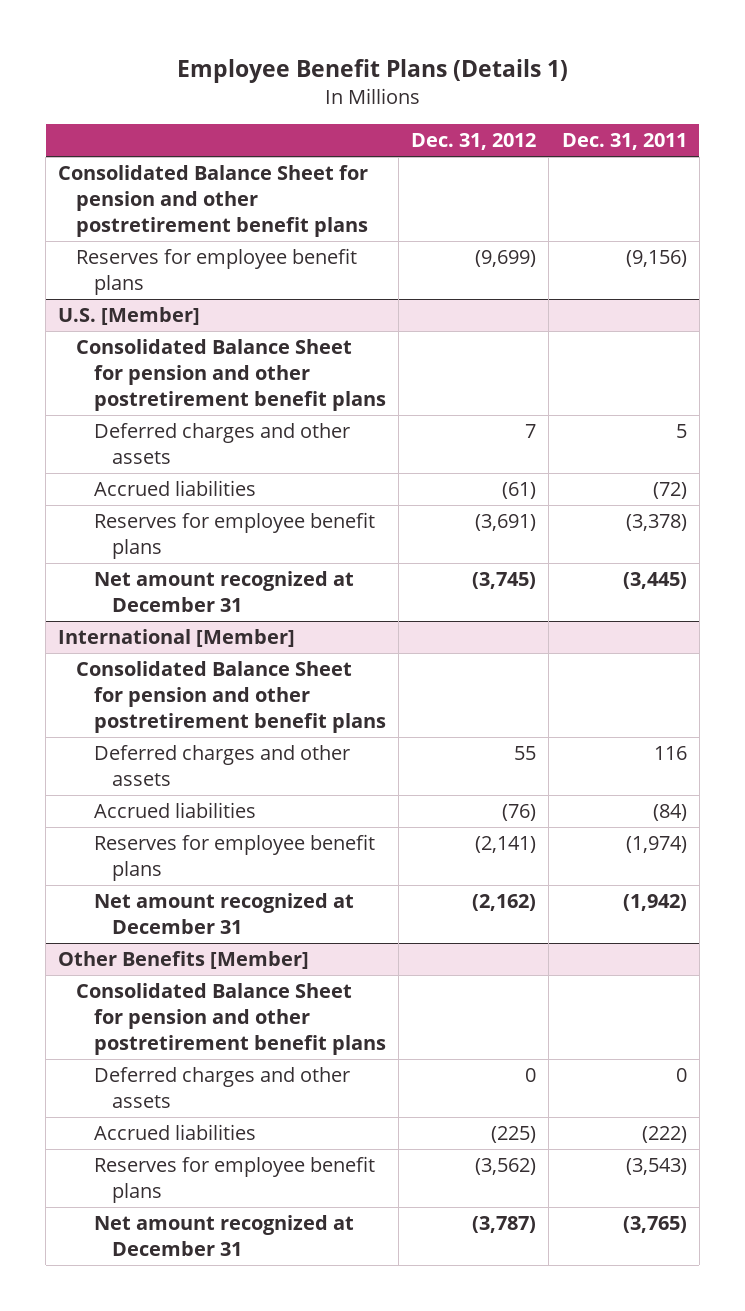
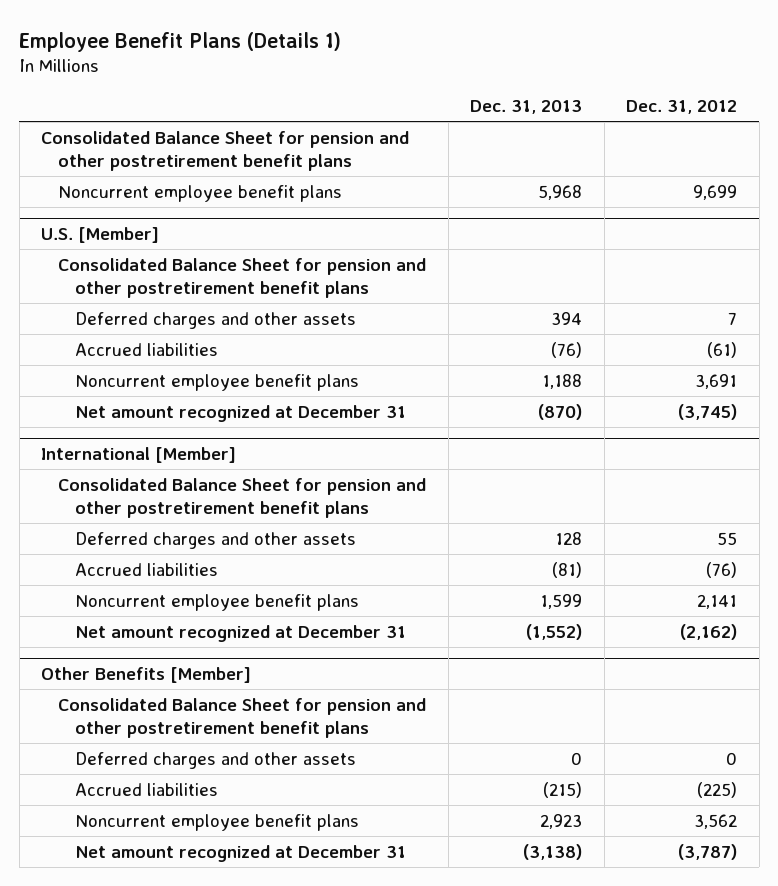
[561,133,687,151] Dec. 31, 2011 -> none
none -> [470,100,583,115] Dec. 31, 2013
[76,248,358,296] Reserves for employee benefit plans -> [58,184,343,202] Noncurrent employee benefit plans
[475,250,537,268] (9,699) -> [693,184,738,200] 9,699
[94,512,376,560] Reserves for employee benefit plans -> [75,373,360,391] Noncurrent employee benefit plans
[475,514,537,532] (3,691) -> [695,373,738,389] 3,691
[94,834,376,882] Reserves for employee benefit plans -> [75,593,360,611] Noncurrent employee benefit plans
[475,836,537,854] (2,141) -> [697,593,738,609] 2,141
[94,1156,376,1204] Reserves for employee benefit plans -> [75,813,360,831] Noncurrent employee benefit plans
[475,1158,537,1176] (3,562) -> [694,813,738,829] 3,562

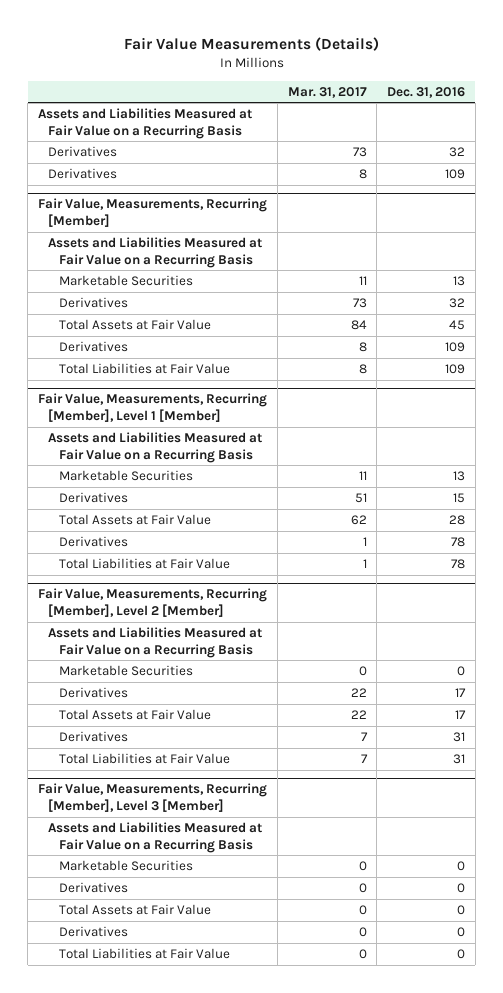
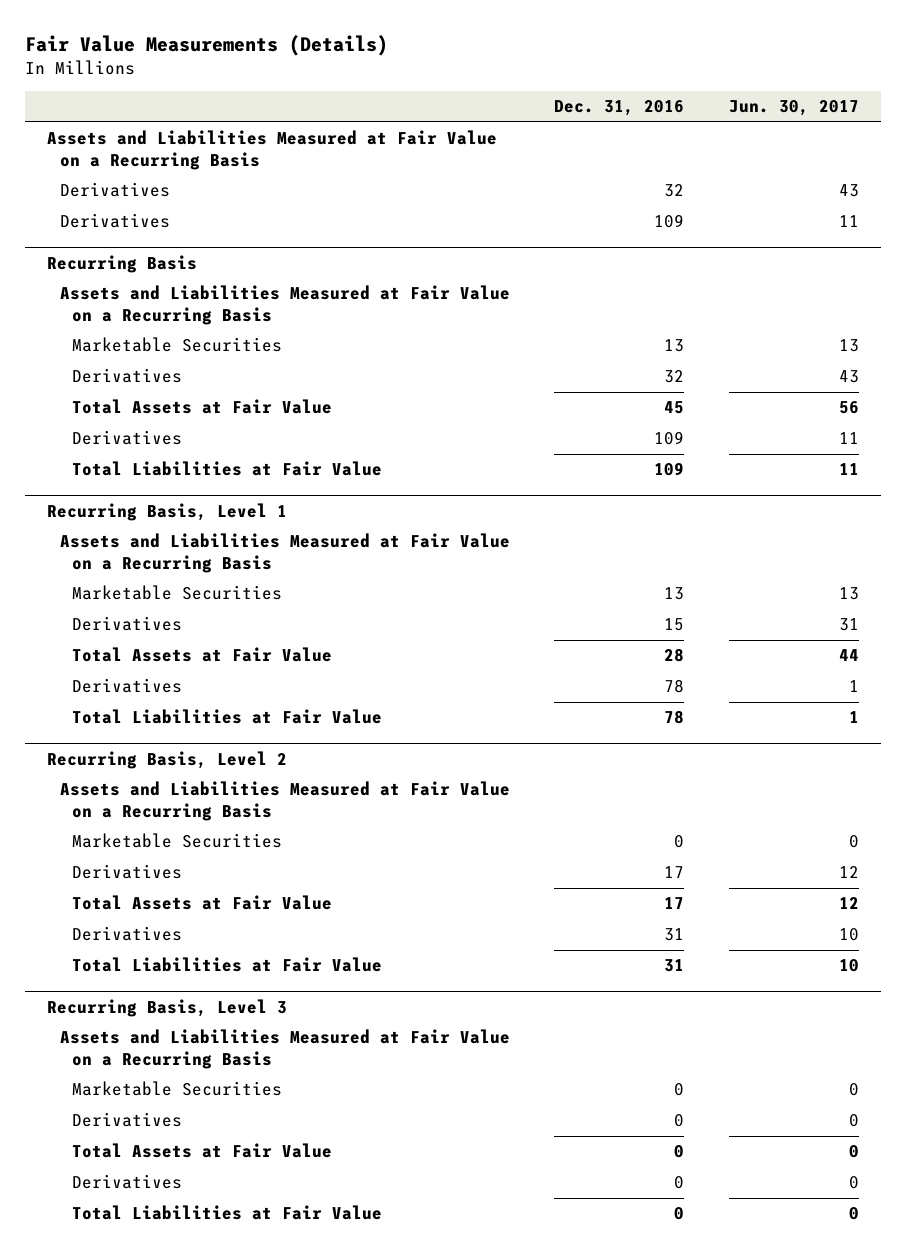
[287,86,367,98] Mar. 31, 2017 -> none
none -> [728,100,859,117] Jun. 30, 2017
[37,198,267,228] Fair Value, Measurements, Recurring [Member] -> [47,254,198,273] Recurring Basis
[37,393,267,423] Fair Value, Measurements, Recurring [Member], Level 1 [Member] -> none
none -> [47,502,288,521] Recurring Basis, Level 1
[37,588,267,618] Fair Value, Measurements, Recurring [Member], Level 2 [Member] -> none
none -> [47,750,288,769] Recurring Basis, Level 2
[37,783,267,813] Fair Value, Measurements, Recurring [Member], Level 3 [Member] -> none
none -> [47,998,288,1017] Recurring Basis, Level 3

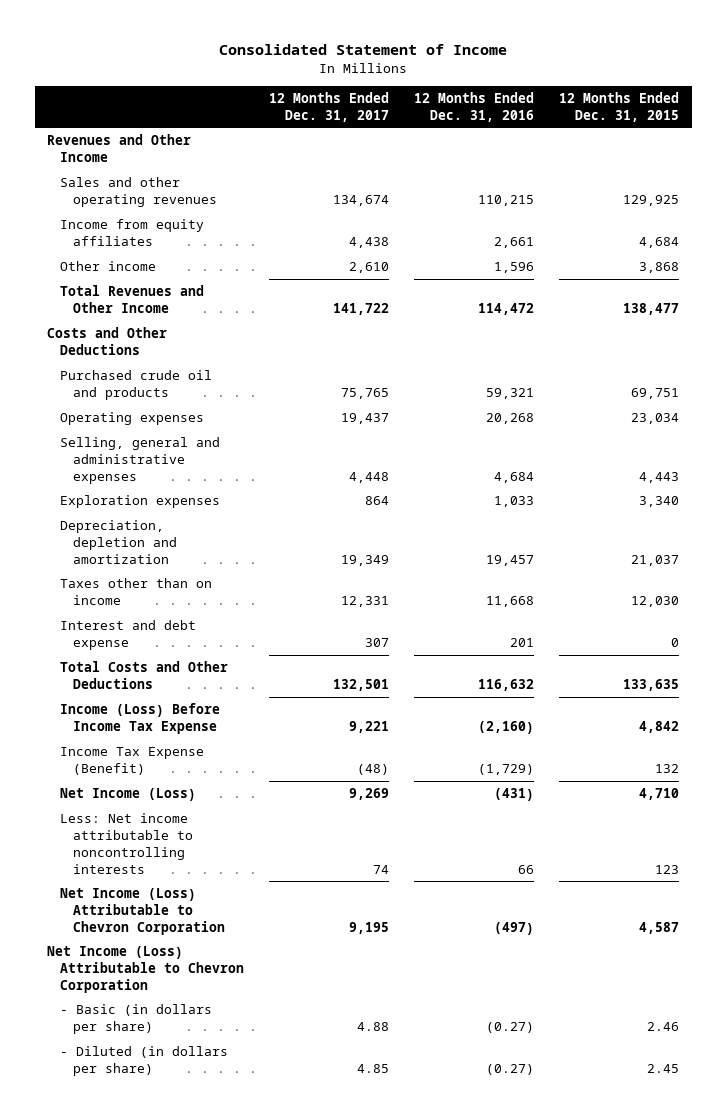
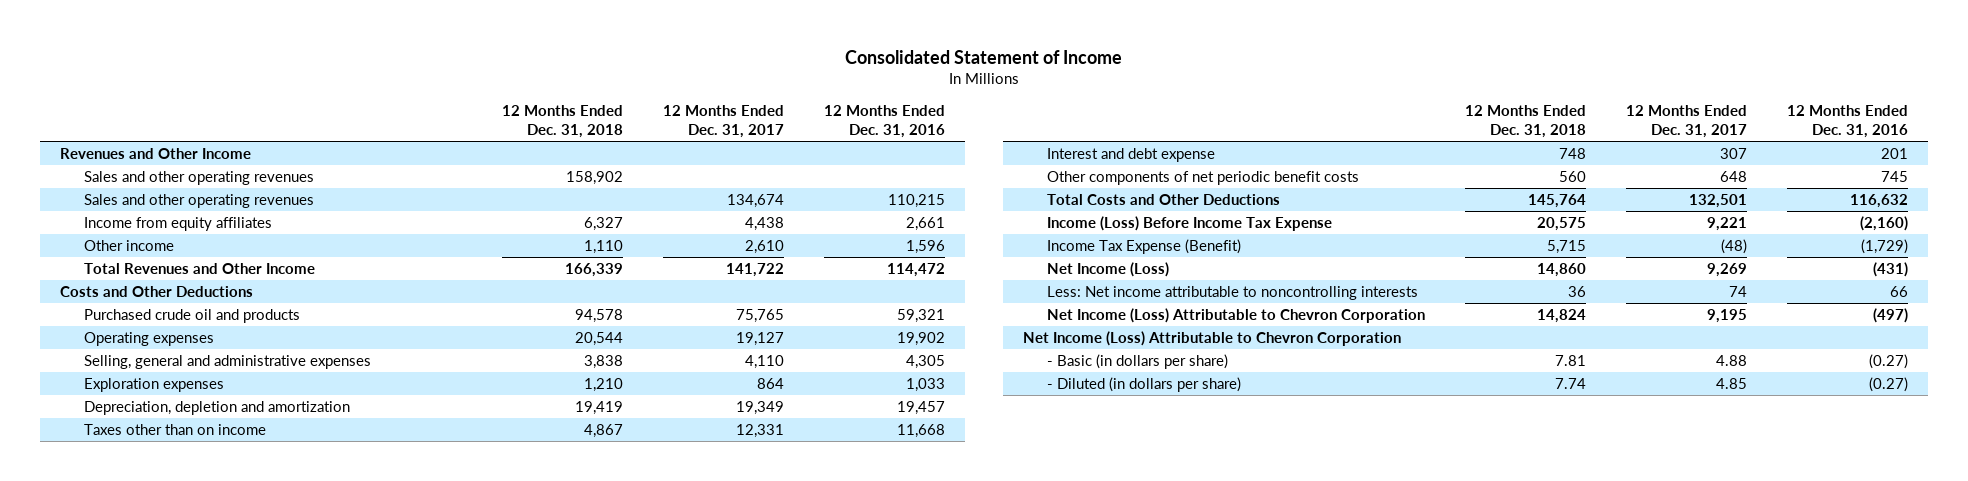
[559,92,680,122] 12 Months Ended Dec. 31, 2015 -> none
none -> [501,105,623,139] 12 Months Ended Dec. 31, 2018
none -> [83,170,314,185] Sales and other operating revenues
[341,413,390,425] 19,437 -> [735,331,784,346] 19,127
[486,413,535,425] 20,268 -> [896,331,945,346] 19,902
[349,471,390,483] 4,448 -> [744,354,784,369] 4,110
[494,471,535,483] 4,684 -> [905,354,945,369] 4,305
none -> [1046,170,1359,185] Other components of net periodic benefit costs

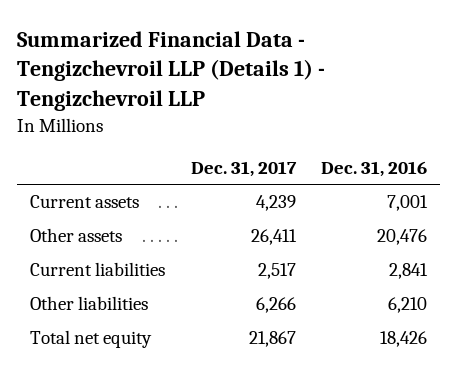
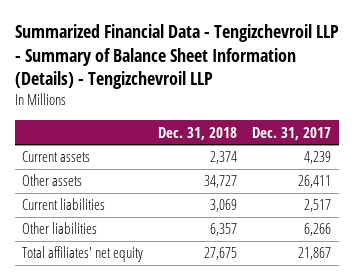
[17,30,326,111] Summarized Financial Data - Tengizchevroil LLP (Details 1) - Tengizchevroil LLP -> [14,24,339,89] Summarized Financial Data - Tengizchevroil LLP - Summary of Balance Sheet Information (Details) - Tengizchevroil LLP
[321,160,428,177] Dec. 31, 2016 -> none
none -> [158,126,238,140] Dec. 31, 2018
[30,330,153,349] Total net equity -> [22,246,144,263] Total affiliates' net equity

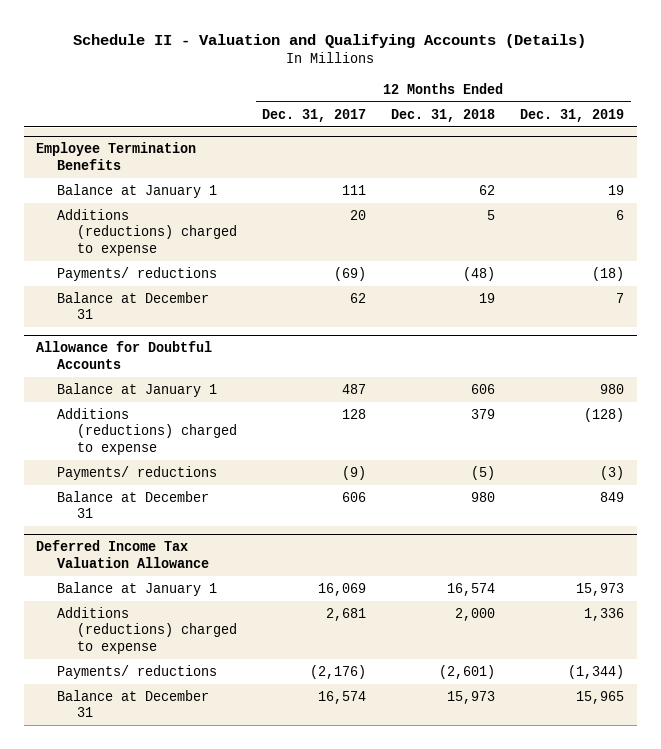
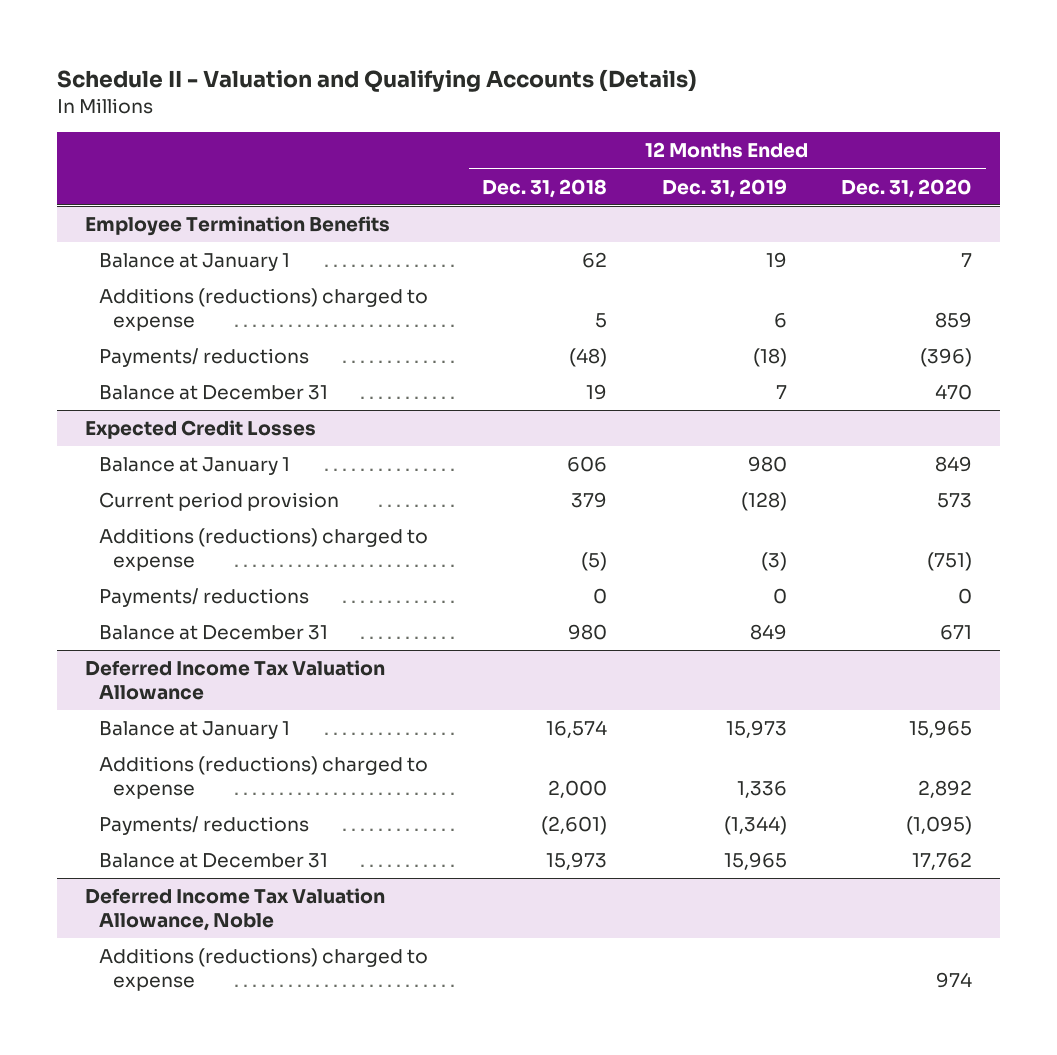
[262,108,367,122] Dec. 31, 2017 -> none
none -> [841,178,973,198] Dec. 31, 2020
[36,341,213,369] Allowance for Doubtful Accounts -> [84,420,316,440] Expected Credit Losses
none -> [98,492,339,512] Current period provision
[471,408,496,419] 379 -> [581,551,608,571] (5)
[584,407,625,422] (128) -> [760,551,787,571] (3)
[471,465,496,480] (5) -> [593,588,608,605] 0
[600,465,625,480] (3) -> [772,588,787,605] 0
none -> [84,888,385,931] Deferred Income Tax Valuation Allowance, Noble
none -> [98,948,428,991] Additions (reductions) charged to expense

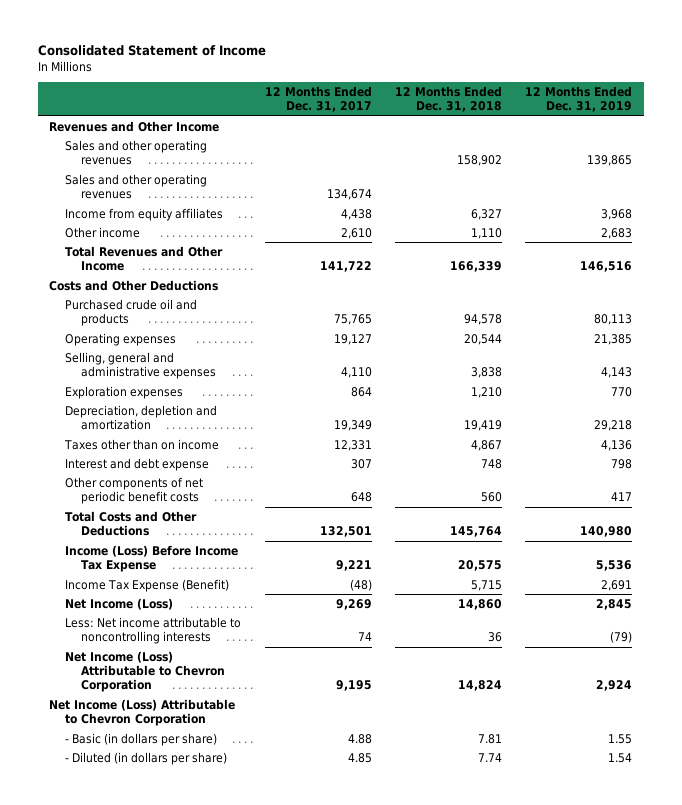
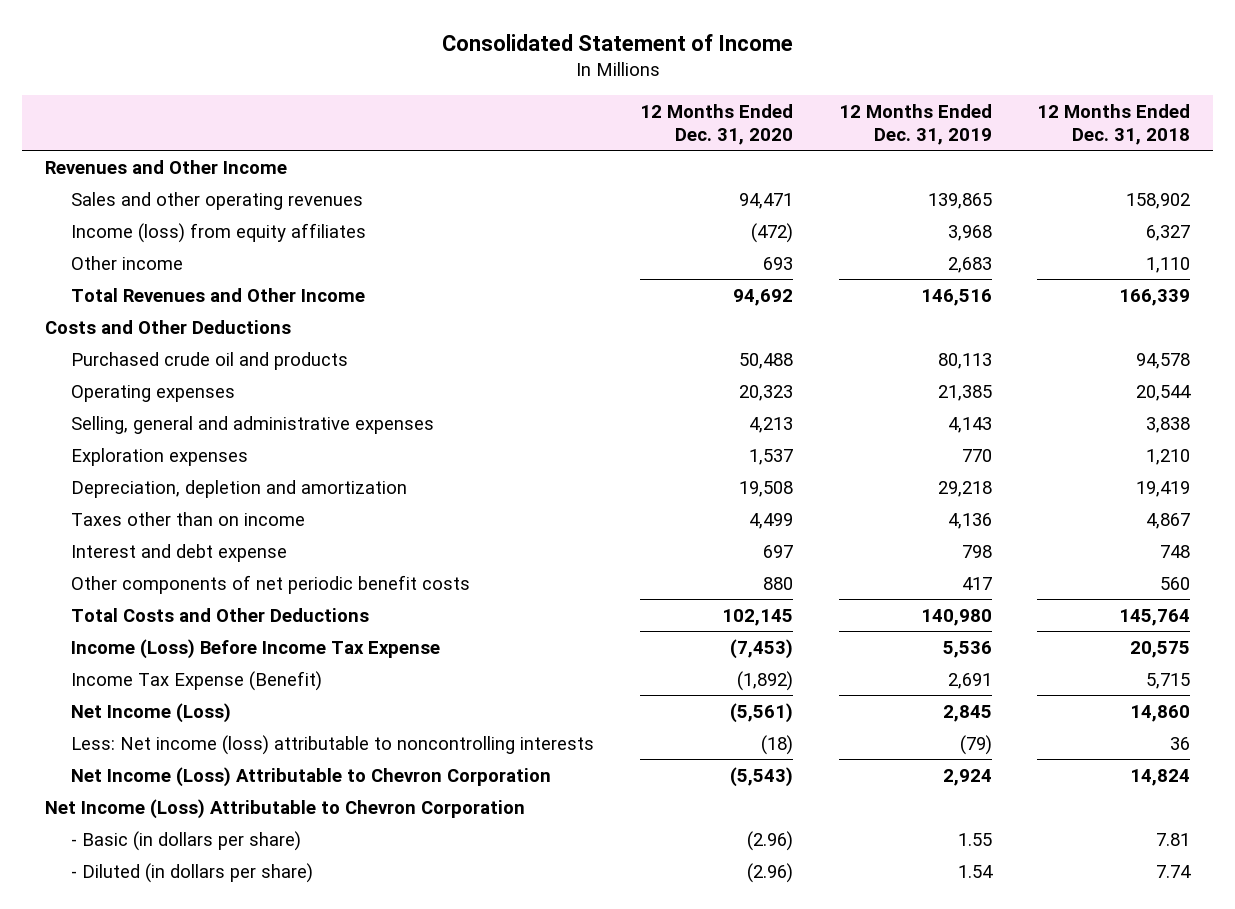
[264,85,372,113] 12 Months Ended Dec. 31, 2017 -> none
none -> [639,103,793,145] 12 Months Ended Dec. 31, 2020
[65,173,208,200] Sales and other operating revenues -> none
[65,207,224,221] Income from equity affiliates -> [71,222,367,243] Income (loss) from equity affiliates
[65,616,242,645] Less: Net income attributable to noncontrolling interests -> [71,734,595,755] Less: Net income (loss) attributable to noncontrolling interests

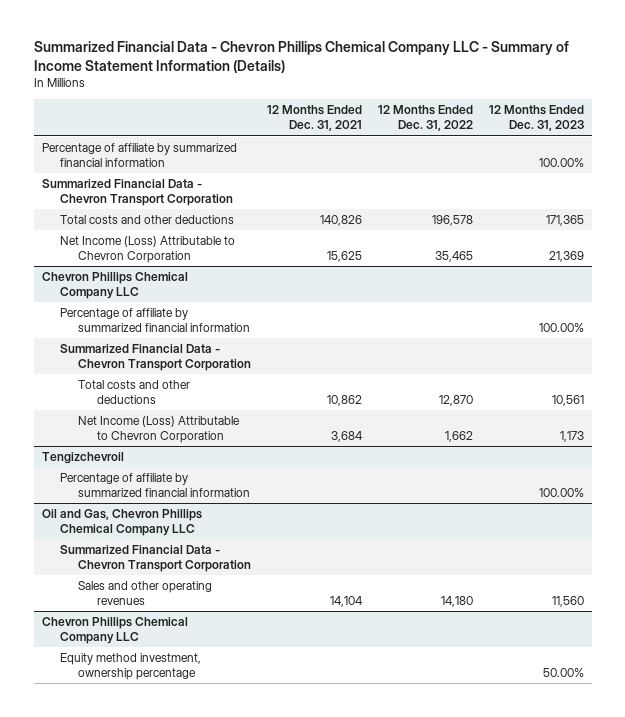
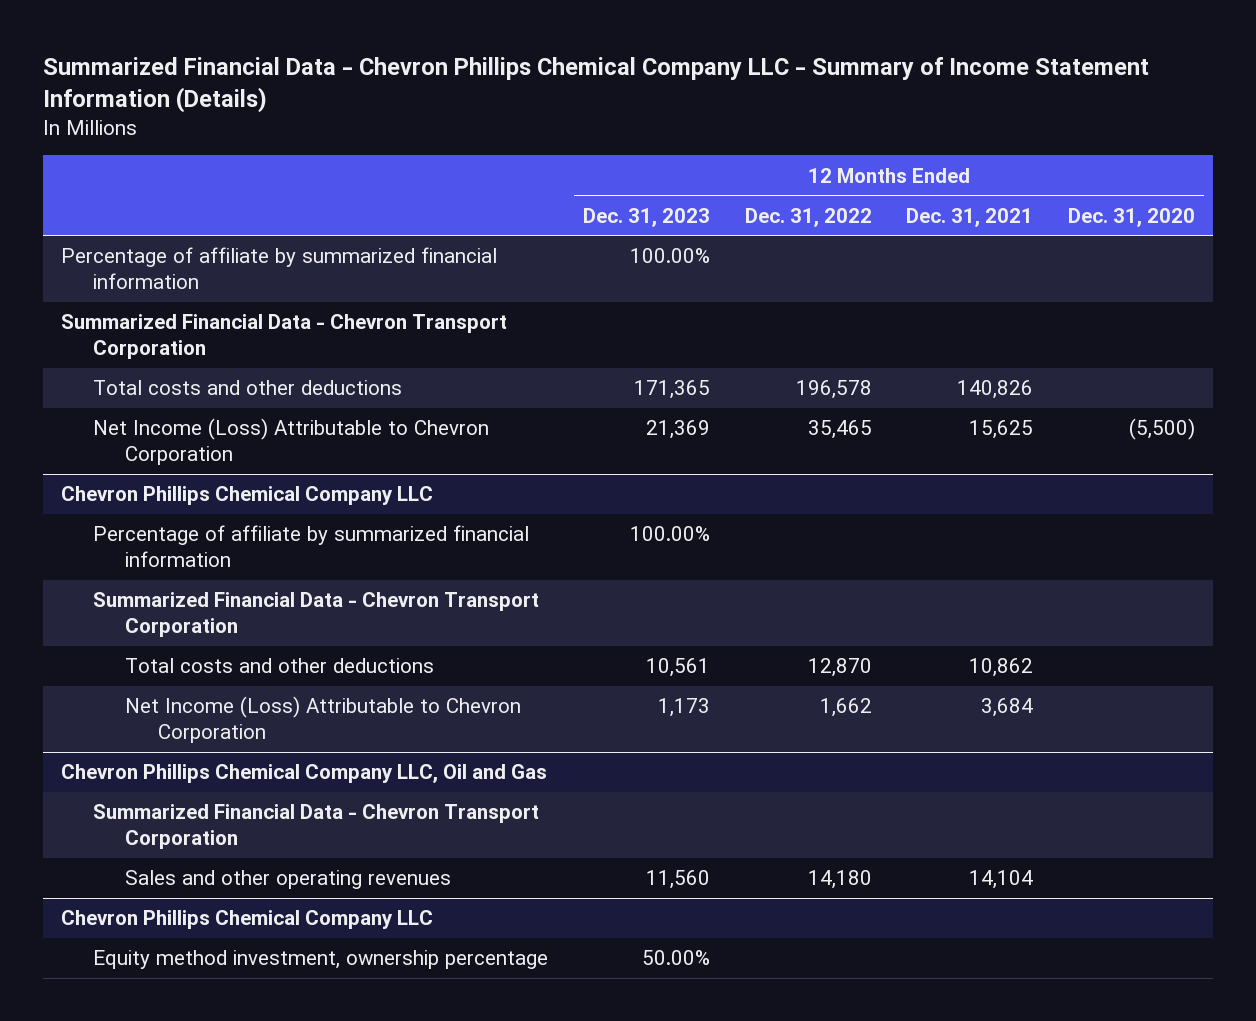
none -> [1068,207,1196,227] Dec. 31, 2020
[41,451,124,464] Tengizchevroil -> none
[59,472,251,498] Percentage of affiliate by summarized financial information -> none
[41,508,202,537] Oil and Gas, Chevron Phillips Chemical Company LLC -> [60,764,547,784] Chevron Phillips Chemical Company LLC, Oil and Gas

